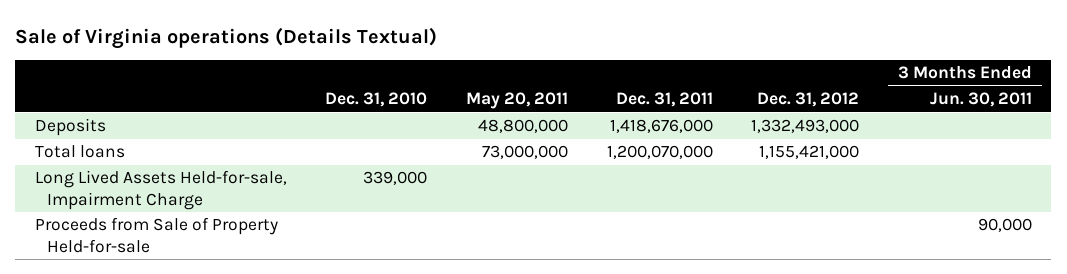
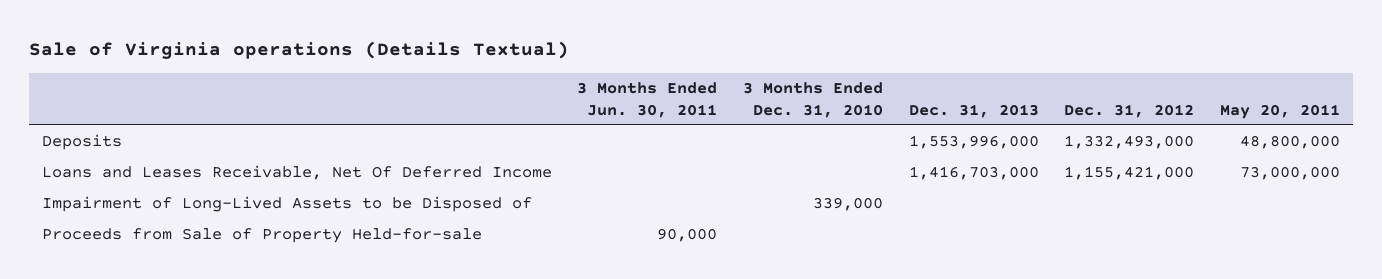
[325,92,428,108] Dec. 31, 2010 -> none
[615,92,713,108] Dec. 31, 2011 -> none
none -> [743,81,884,118] 3 Months Ended Dec. 31, 2010
none -> [908,103,1039,118] Dec. 31, 2013
[34,170,287,210] Long Lived Assets Held-for-sale, Impairment Charge -> none
[34,145,125,159] Total loans -> [41,165,552,181] Loans and Leases Receivable, Net Of Deferred Income
none -> [41,196,532,213] Impairment of Long-Lived Assets to be Disposed of

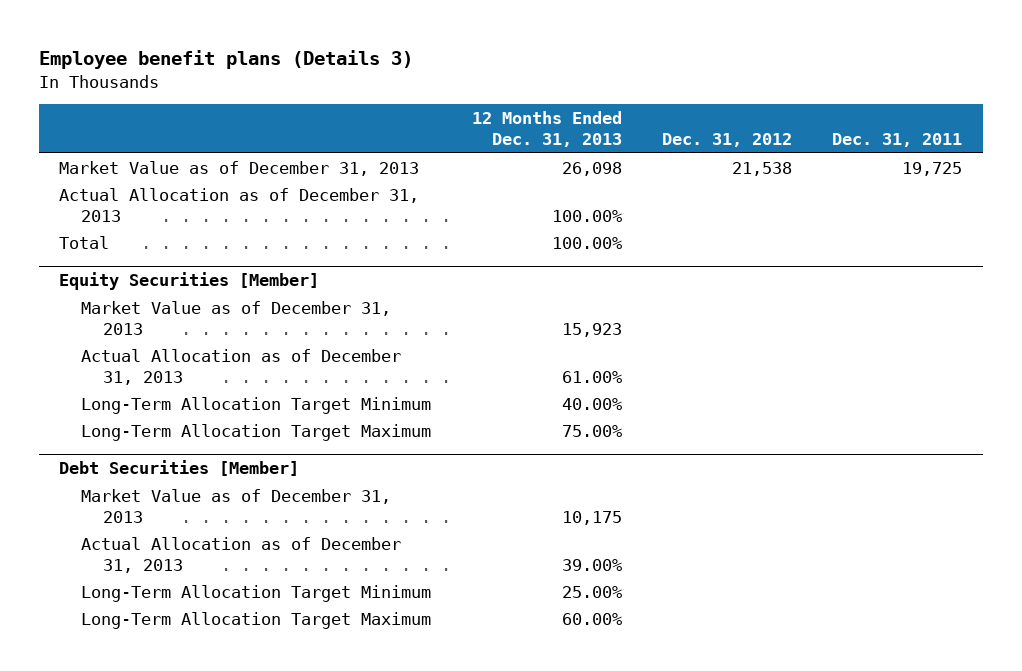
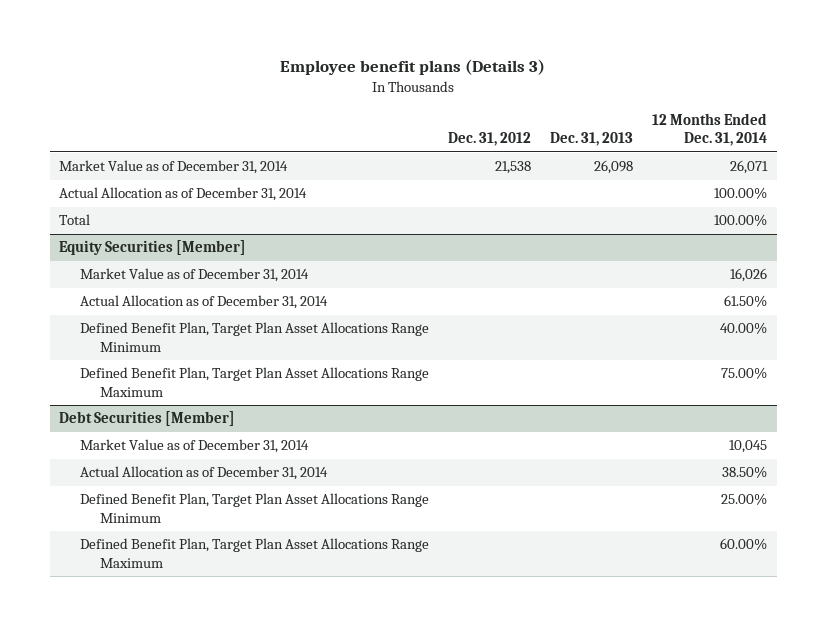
[471,111,622,148] 12 Months Ended Dec. 31, 2013 -> none
[832,133,963,148] Dec. 31, 2011 -> none
none -> [549,132,633,147] Dec. 31, 2013
none -> [651,112,767,147] 12 Months Ended Dec. 31, 2014
[59,160,420,176] Market Value as of December 31, 2013 -> [59,160,289,175] Market Value as of December 31, 2014
[59,187,420,222] Actual Allocation as of December 31, 2013 -> [59,187,308,202] Actual Allocation as of December 31, 2014
[81,300,392,335] Market Value as of December 31, 2013 -> [79,268,309,283] Market Value as of December 31, 2014
[81,348,402,385] Actual Allocation as of December 31, 2013 -> [79,295,328,310] Actual Allocation as of December 31, 2014
[81,396,432,414] Long-Term Allocation Target Minimum -> [79,322,429,352] Defined Benefit Plan, Target Plan Asset Allocations Range Minimum
[81,423,432,441] Long-Term Allocation Target Maximum -> [79,367,429,397] Defined Benefit Plan, Target Plan Asset Allocations Range Maximum
[81,488,392,523] Market Value as of December 31, 2013 -> [79,439,309,454] Market Value as of December 31, 2014
[81,536,402,573] Actual Allocation as of December 31, 2013 -> [79,466,328,481] Actual Allocation as of December 31, 2014
[81,584,432,602] Long-Term Allocation Target Minimum -> [79,493,429,523] Defined Benefit Plan, Target Plan Asset Allocations Range Minimum
[81,611,432,629] Long-Term Allocation Target Maximum -> [79,538,429,568] Defined Benefit Plan, Target Plan Asset Allocations Range Maximum

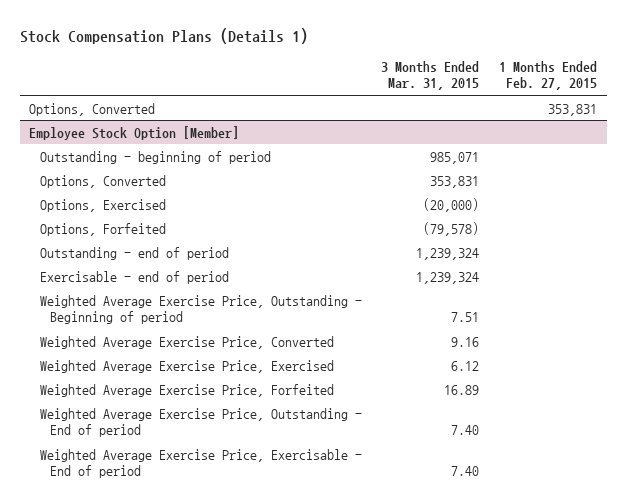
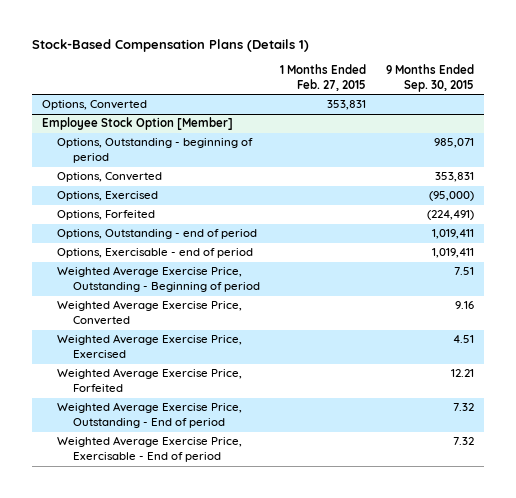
[19,27,308,44] Stock Compensation Plans (Details 1) -> [31,39,309,53] Stock-Based Compensation Plans (Details 1)
[381,60,480,91] 3 Months Ended Mar. 31, 2015 -> none
none -> [386,64,475,93] 9 Months Ended Sep. 30, 2015
[39,150,271,164] Outstanding - beginning of period -> [57,138,254,164] Options, Outstanding - beginning of period
[39,246,229,260] Outstanding - end of period -> [57,229,258,240] Options, Outstanding - end of period
[39,270,229,284] Exercisable - end of period -> [57,248,254,259] Options, Exercisable - end of period

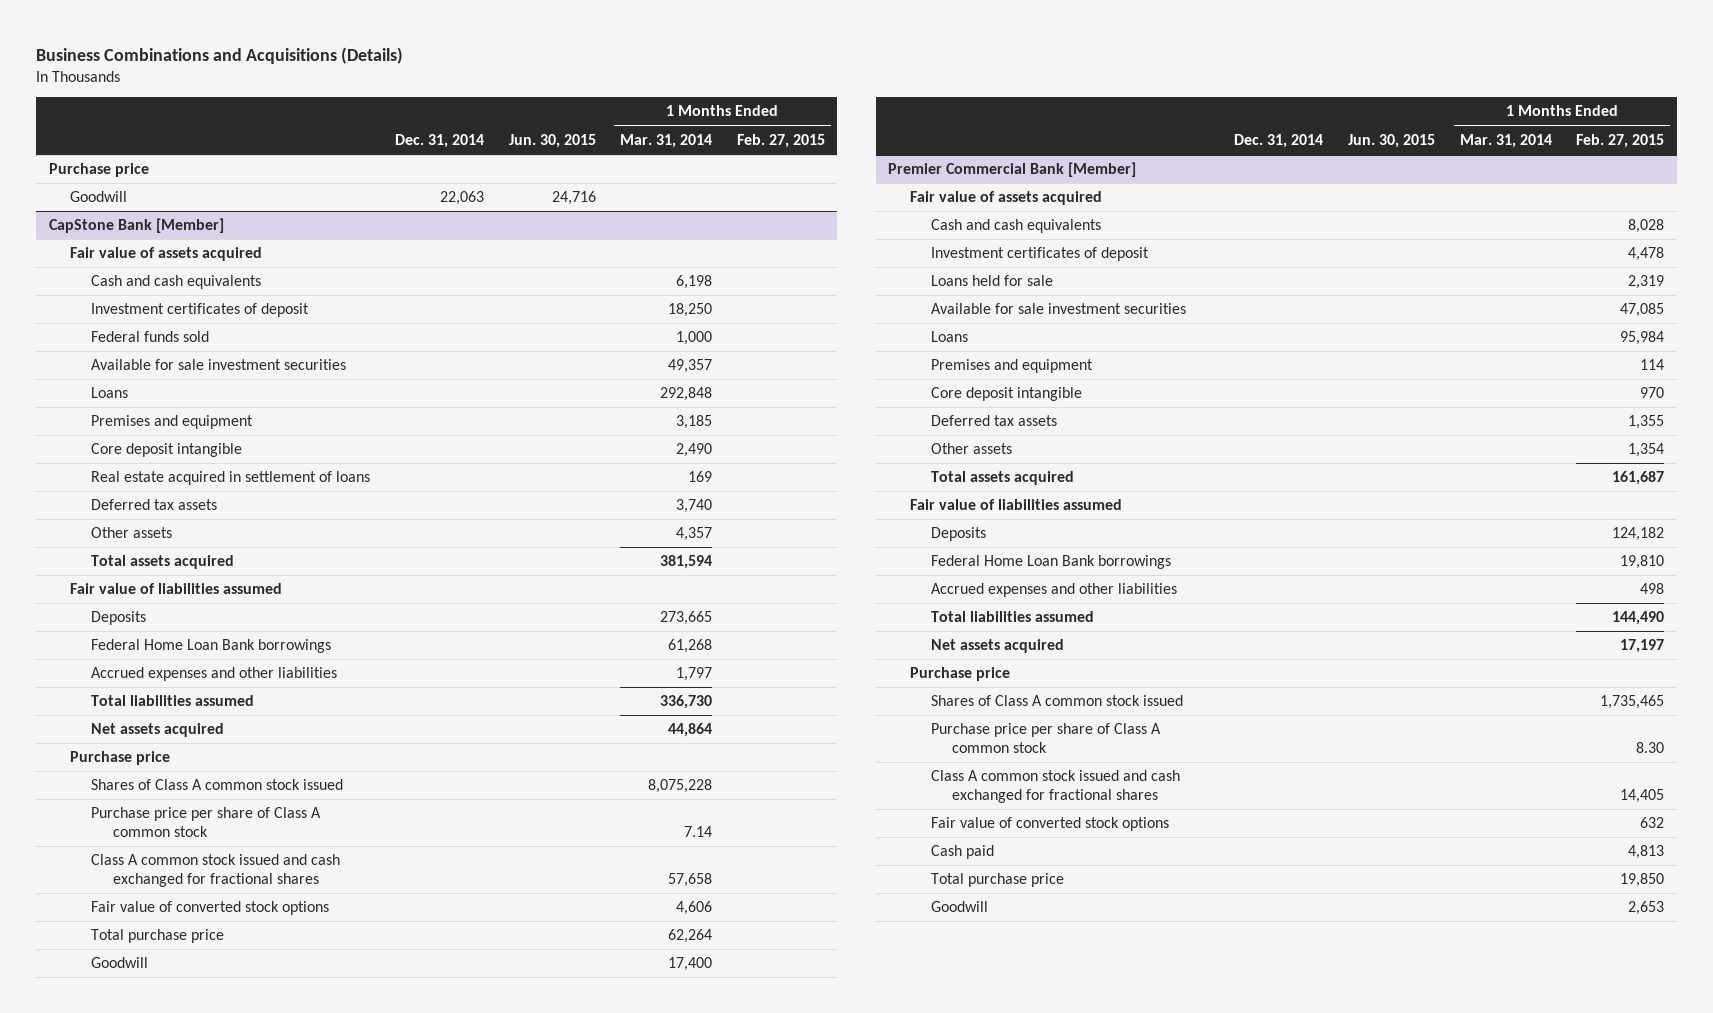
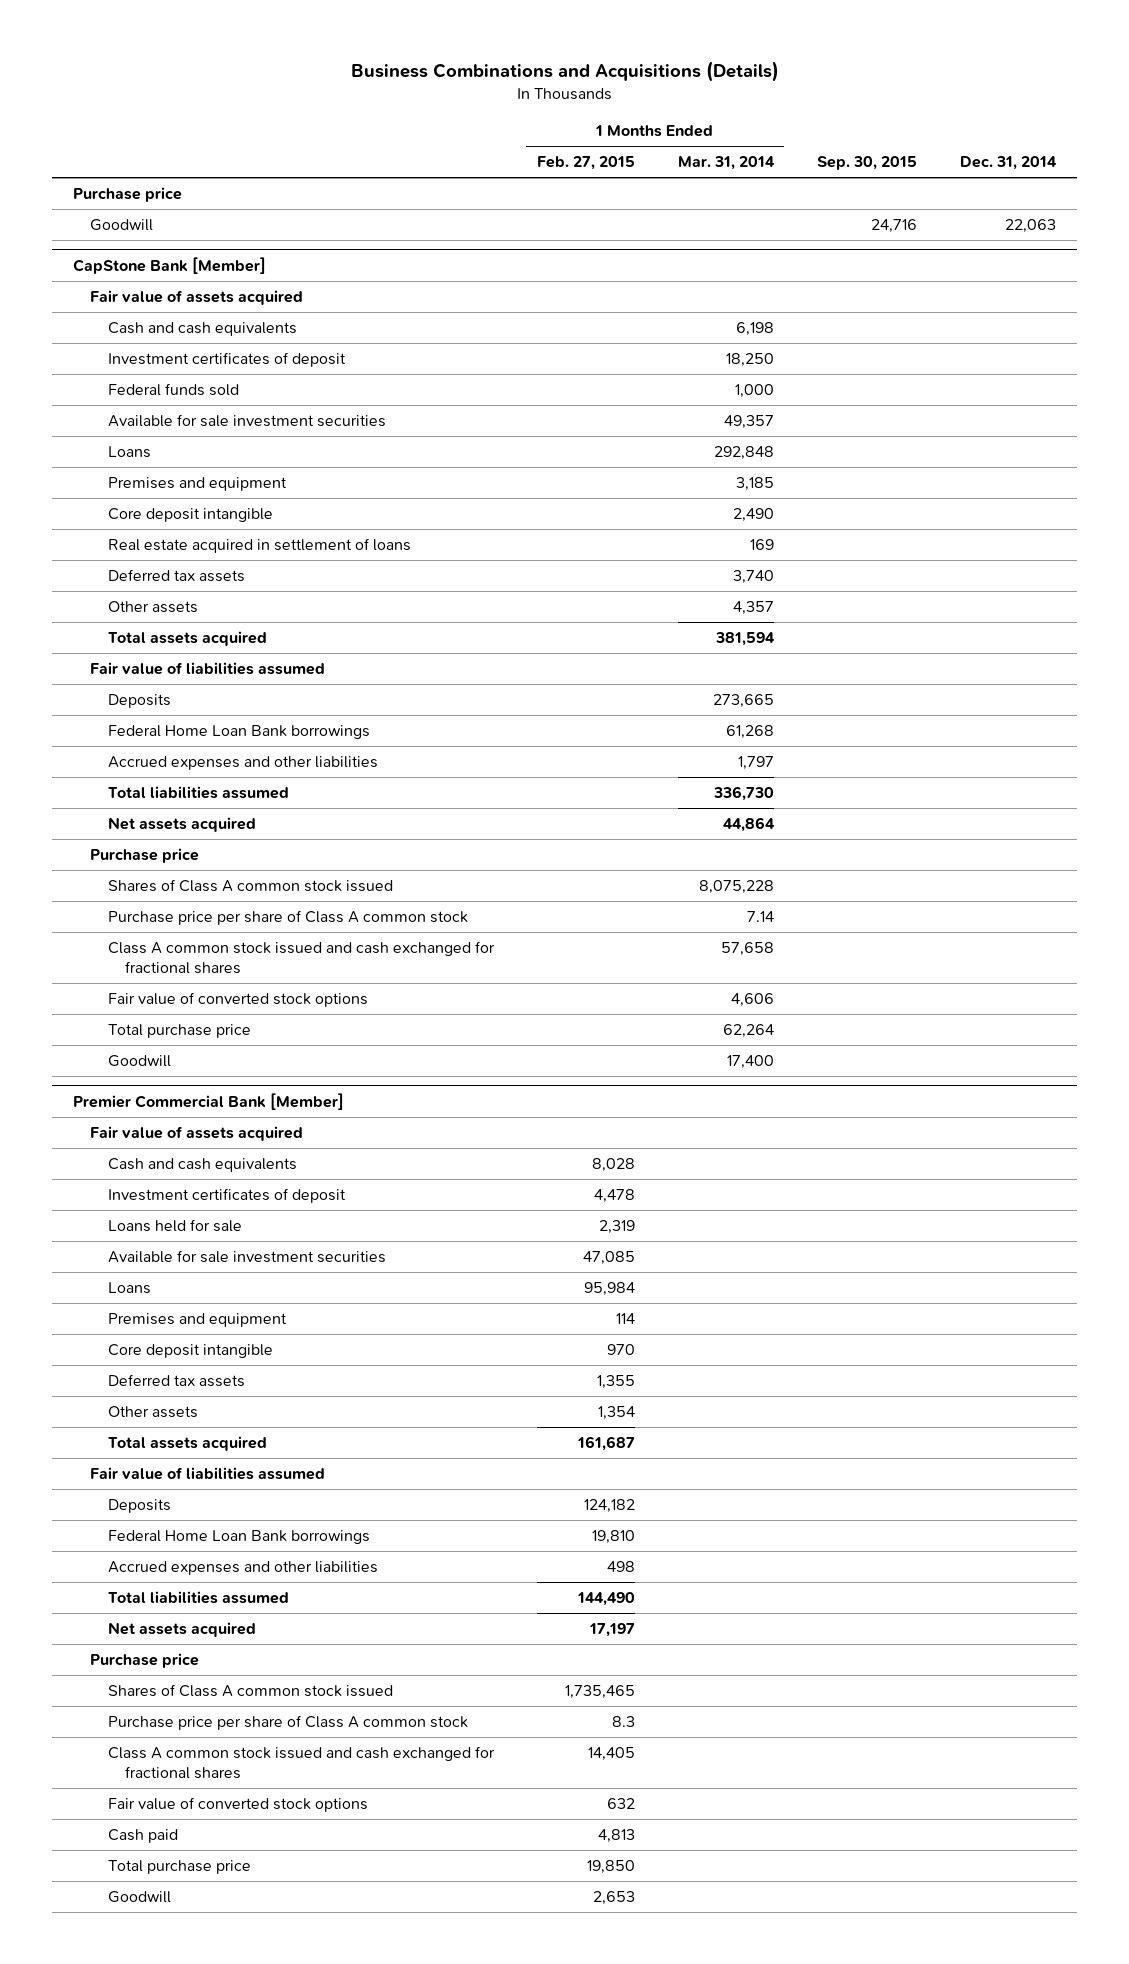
[508,133,596,148] Jun. 30, 2015 -> none
none -> [816,156,917,171] Sep. 30, 2015
[1636,741,1665,753] 8.30 -> [611,1716,635,1728] 8.3

